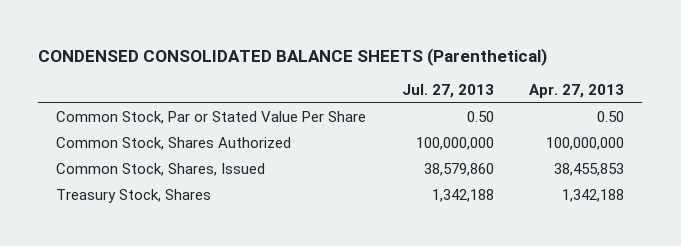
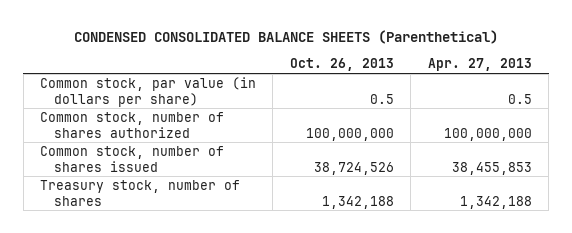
[401,84,494,99] Jul. 27, 2013 -> none
none -> [289,58,394,72] Oct. 26, 2013
[56,111,367,125] Common Stock, Par or Stated Value Per Share -> [40,76,257,107] Common stock, par value (in dollars per share)
[597,111,625,123] 0.50 -> [507,93,532,104] 0.5
[56,137,292,151] Common Stock, Shares Authorized -> [40,111,225,138] Common stock, number of shares authorized
[56,163,266,177] Common Stock, Shares, Issued -> [40,145,225,172] Common stock, number of shares issued
[56,189,212,204] Treasury Stock, Shares -> [40,179,241,206] Treasury stock, number of shares

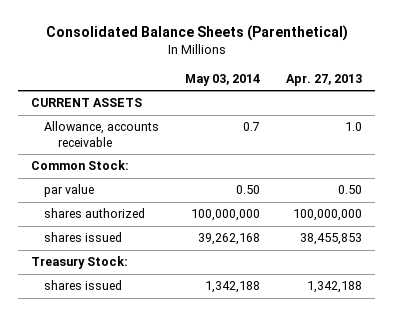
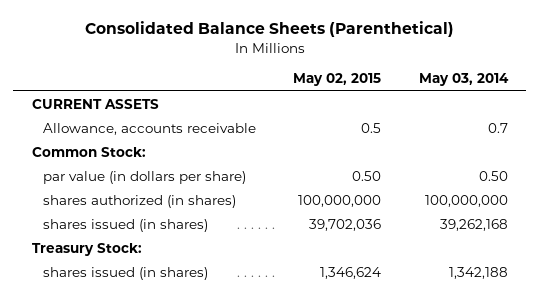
[286,73,363,86] Apr. 27, 2013 -> none
none -> [293,73,382,87] May 02, 2015
[44,184,95,198] par value -> [43,170,247,184] par value (in dollars per share)
[44,208,146,219] shares authorized -> [43,194,237,208] shares authorized (in shares)
[44,232,123,243] shares issued -> [43,218,209,232] shares issued (in shares)
[44,280,123,291] shares issued -> [43,266,209,280] shares issued (in shares)

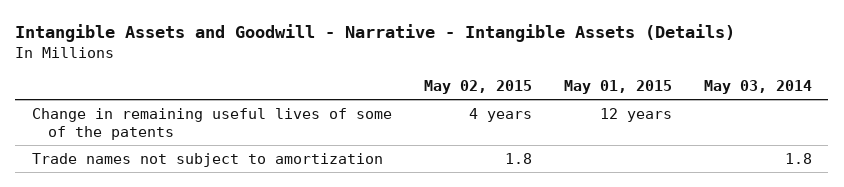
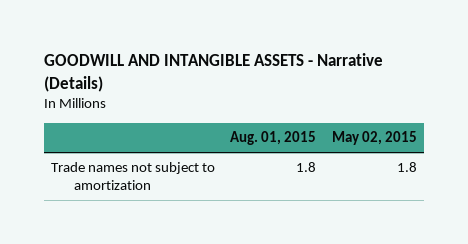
[15,24,736,43] Intangible Assets and Goodwill - Narrative - Intangible Assets (Details) -> [43,53,383,92] GOODWILL AND INTANGIBLE ASSETS - Narrative (Details)
[563,80,672,95] May 01, 2015 -> none
[704,80,813,95] May 03, 2014 -> none
none -> [230,131,317,146] Aug. 01, 2015
[31,107,392,141] Change in remaining useful lives of some of the patents -> none

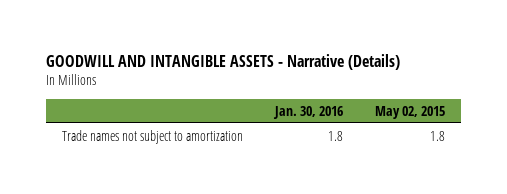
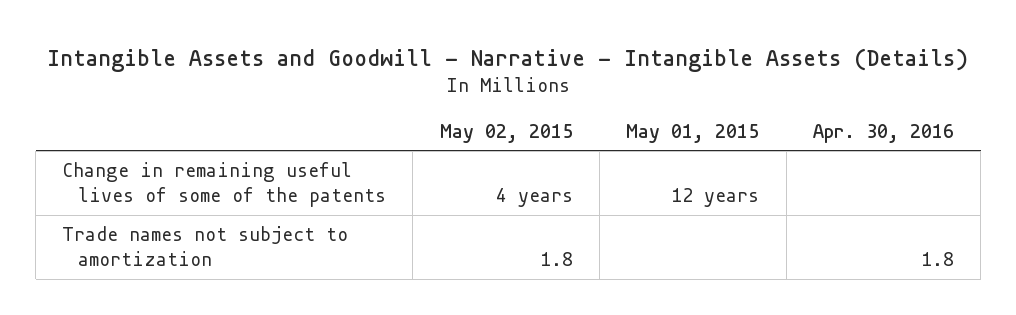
[46,54,401,71] GOODWILL AND INTANGIBLE ASSETS - Narrative (Details) -> [47,47,969,72] Intangible Assets and Goodwill - Narrative - Intangible Assets (Details)
[273,105,344,119] Jan. 30, 2016 -> none
none -> [626,123,760,143] May 01, 2015
none -> [813,123,955,143] Apr. 30, 2016
none -> [62,162,387,208] Change in remaining useful lives of some of the patents

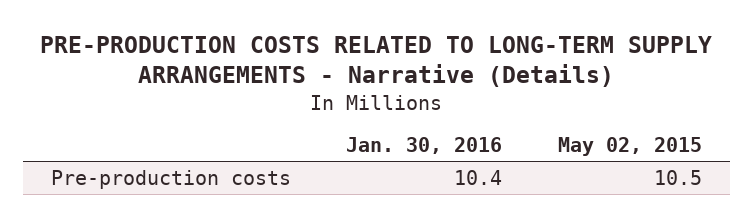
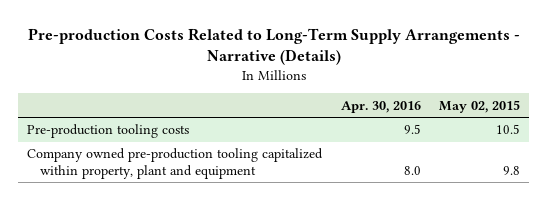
[40,36,713,88] PRE-PRODUCTION COSTS RELATED TO LONG-TERM SUPPLY ARRANGEMENTS - Narrative (Details) -> [27,27,520,66] Pre-production Costs Related to Long-Term Supply Arrangements - Narrative (Details)
[346,137,503,155] Jan. 30, 2016 -> none
none -> [340,100,421,113] Apr. 30, 2016
[50,170,291,190] Pre-production costs -> [27,124,190,139] Pre-production tooling costs
none -> [27,148,324,179] Company owned pre-production tooling capitalized within property, plant and equipment

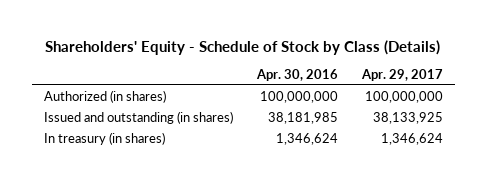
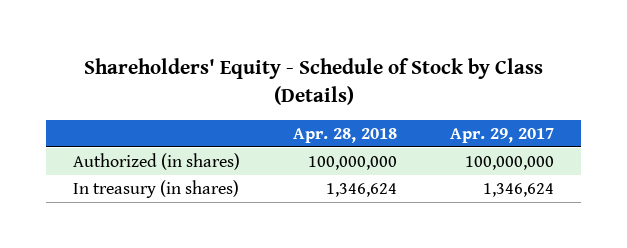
[255,69,338,82] Apr. 30, 2016 -> none
none -> [293,127,398,143] Apr. 28, 2018
[43,110,233,124] Issued and outstanding (in shares) -> none

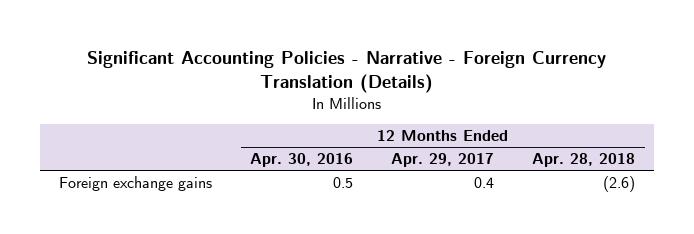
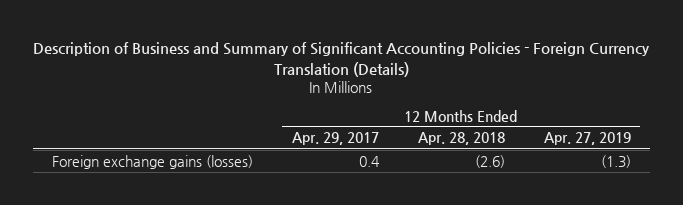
[87,51,607,94] Significant Accounting Policies - Narrative - Foreign Currency Translation (Details) -> [33,42,651,77] Description of Business and Summary of Significant Accounting Policies - Foreign Currency Translation (Details)
[250,153,354,168] Apr. 30, 2016 -> none
none -> [543,132,631,146] Apr. 27, 2019
[59,175,213,191] Foreign exchange gains -> [52,154,254,169] Foreign exchange gains (losses)

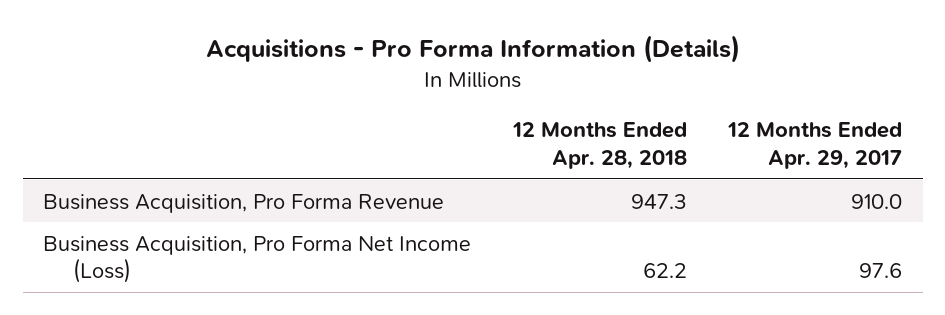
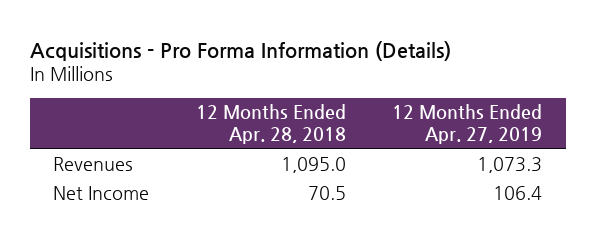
[726,122,902,169] 12 Months Ended Apr. 29, 2017 -> none
none -> [392,104,543,144] 12 Months Ended Apr. 27, 2019
[43,193,445,213] Business Acquisition, Pro Forma Revenue -> none
none -> [53,156,134,171] Revenues
[43,235,472,284] Business Acquisition, Pro Forma Net Income (Loss) -> [53,185,150,200] Net Income
[642,263,687,279] 62.2 -> [307,185,346,200] 70.5

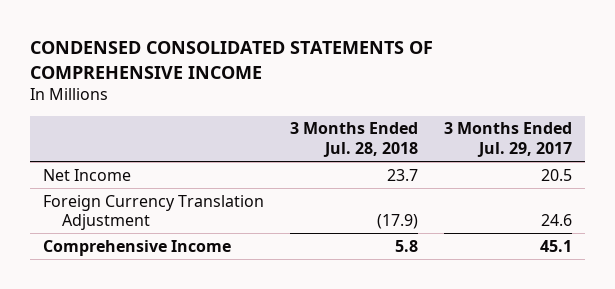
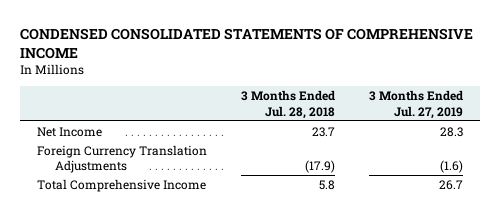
[444,122,573,158] 3 Months Ended Jul. 29, 2017 -> none
none -> [369,90,464,119] 3 Months Ended Jul. 27, 2019
[42,194,264,231] Foreign Currency Translation Adjustment -> [37,144,208,174] Foreign Currency Translation Adjustments
[42,239,231,256] Comprehensive Income -> [37,178,207,192] Total Comprehensive Income

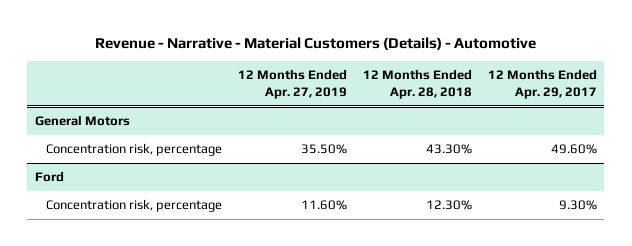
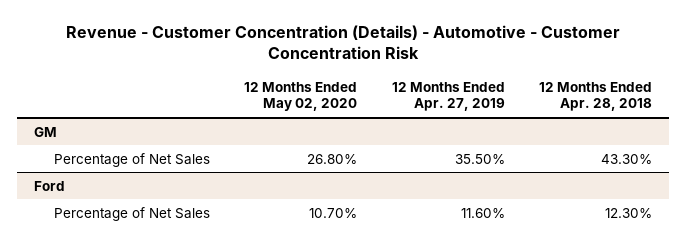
[94,36,536,50] Revenue - Narrative - Material Customers (Details) - Automotive -> [66,25,621,60] Revenue - Customer Concentration (Details) - Automotive - Customer Concentration Risk
[487,69,597,100] 12 Months Ended Apr. 29, 2017 -> none
none -> [244,81,358,112] 12 Months Ended May 02, 2020
[35,115,131,127] General Motors -> [33,126,57,137] GM
[45,143,222,157] Concentration risk, percentage -> [53,152,210,167] Percentage of Net Sales
[45,199,222,213] Concentration risk, percentage -> [53,206,210,221] Percentage of Net Sales

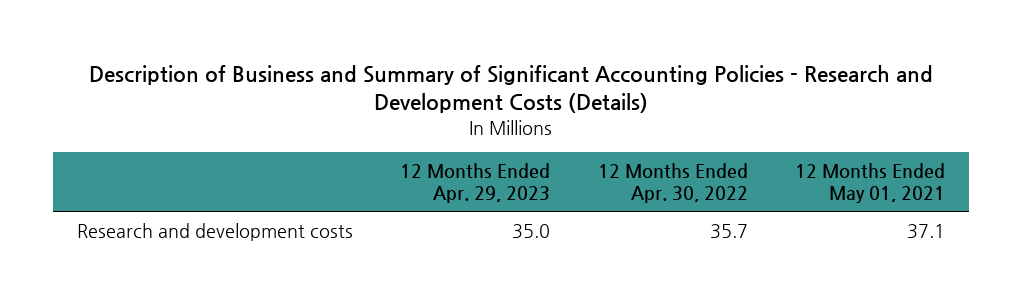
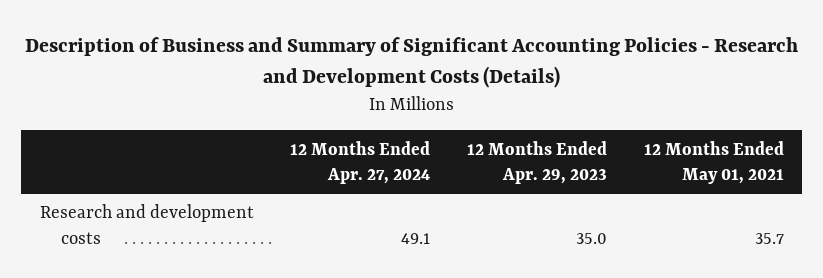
[597,162,748,204] 12 Months Ended Apr. 30, 2022 -> none
none -> [290,140,431,185] 12 Months Ended Apr. 27, 2024
[907,223,946,239] 37.1 -> [754,233,784,245] 35.7

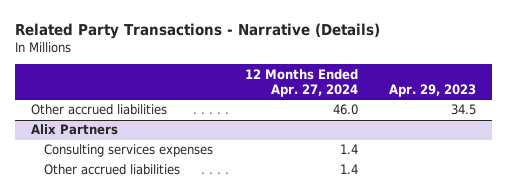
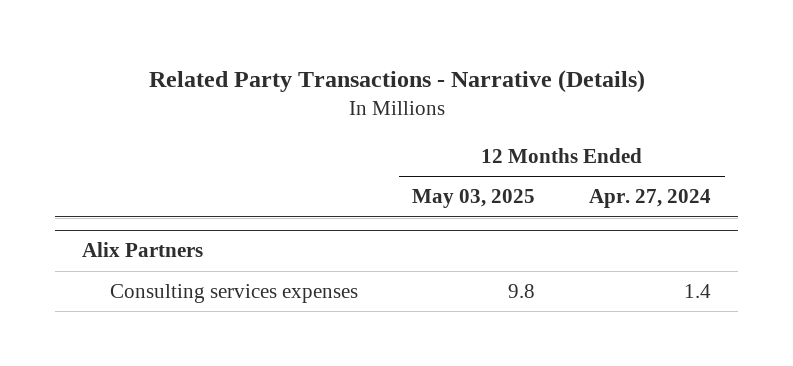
[389,84,477,98] Apr. 29, 2023 -> none
none -> [412,189,536,209] May 03, 2025
[31,104,168,116] Other accrued liabilities -> none
[43,164,180,176] Other accrued liabilities -> none

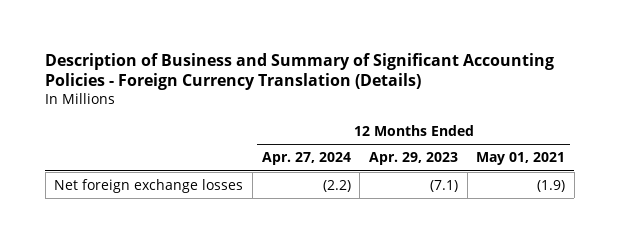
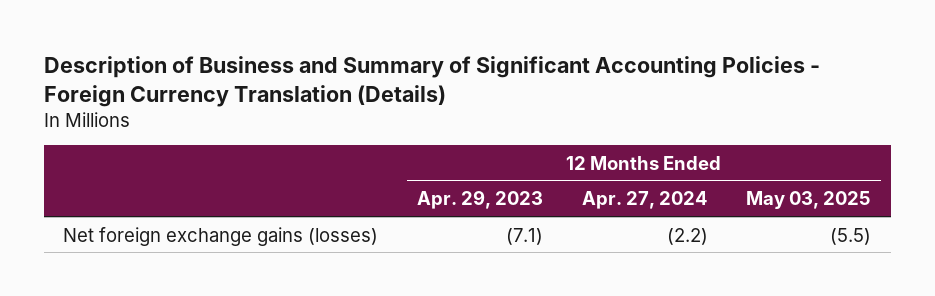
[476,152,566,166] May 01, 2021 -> none
none -> [746,191,872,210] May 03, 2025
[54,178,244,193] Net foreign exchange losses -> [63,226,379,246] Net foreign exchange gains (losses)

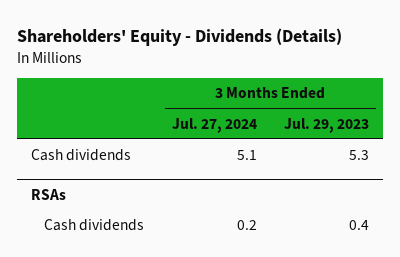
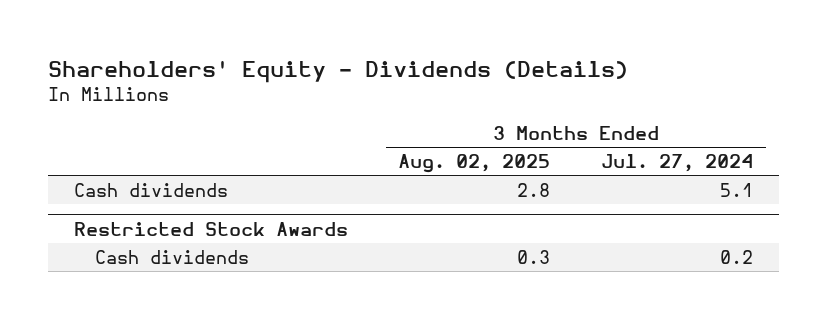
[284,117,370,133] Jul. 29, 2023 -> none
none -> [398,154,551,174] Aug. 02, 2025
[31,188,67,200] RSAs -> [73,221,348,236] Restricted Stock Awards

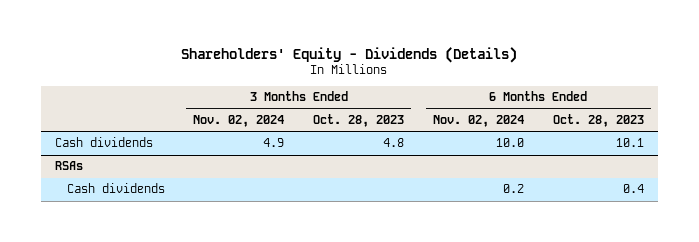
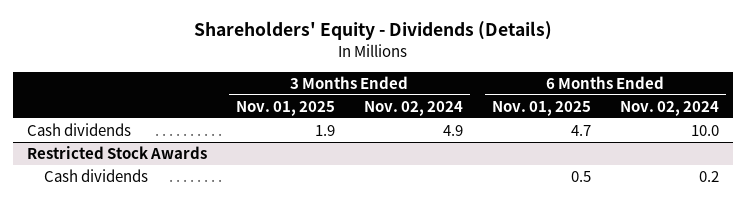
[313,114,405,128] Oct. 28, 2023 -> none
[552,114,644,128] Oct. 28, 2023 -> none
none -> [235,100,335,116] Nov. 01, 2025
none -> [491,100,591,116] Nov. 01, 2025
[55,161,84,171] RSAs -> [27,145,208,159] Restricted Stock Awards

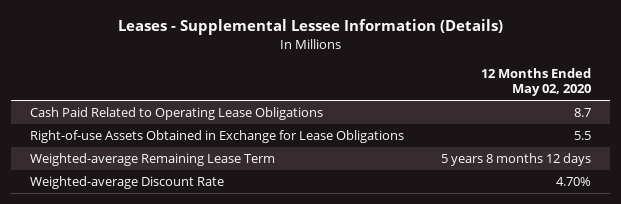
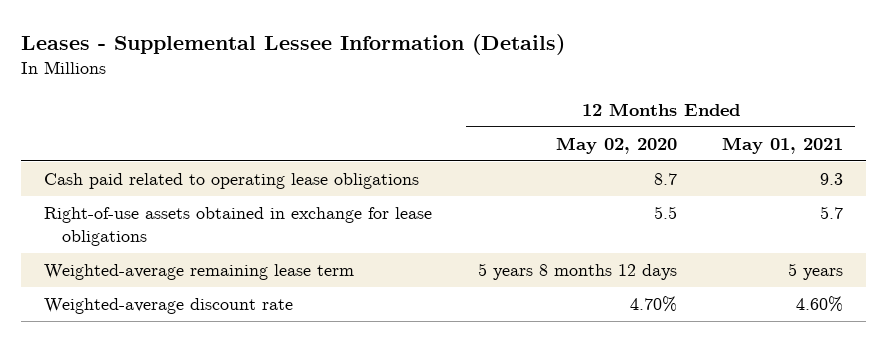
none -> [722,137,844,155] May 01, 2021
[29,107,323,121] Cash Paid Related to Operating Lease Obligations -> [44,173,420,190] Cash paid related to operating lease obligations
[29,130,404,144] Right-of-use Assets Obtained in Exchange for Lease Obligations -> [44,207,433,246] Right-of-use assets obtained in exchange for lease obligations
[29,153,275,167] Weighted-average Remaining Lease Term -> [44,264,355,281] Weighted-average remaining lease term
[29,176,224,190] Weighted-average Discount Rate -> [44,298,294,315] Weighted-average discount rate

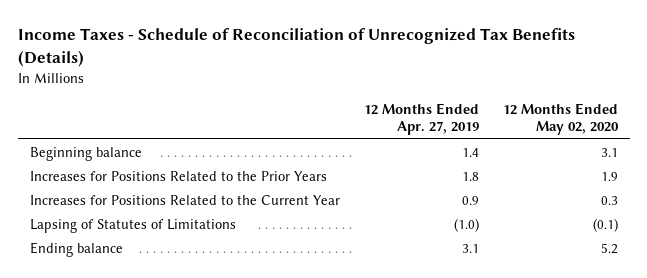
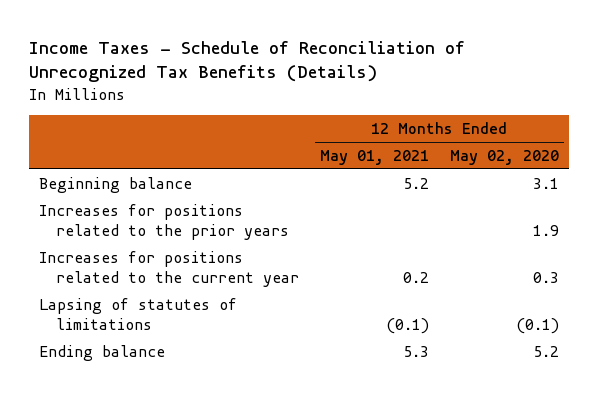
[363,102,479,136] 12 Months Ended Apr. 27, 2019 -> none
none -> [319,149,429,165] May 01, 2021
[29,170,327,181] Increases for Positions Related to the Prior Years -> [39,203,290,240] Increases for positions related to the prior years
[29,194,340,205] Increases for Positions Related to the Current Year -> [39,250,300,287] Increases for positions related to the current year
[29,218,236,233] Lapsing of Statutes of Limitations -> [39,297,238,330] Lapsing of statutes of limitations

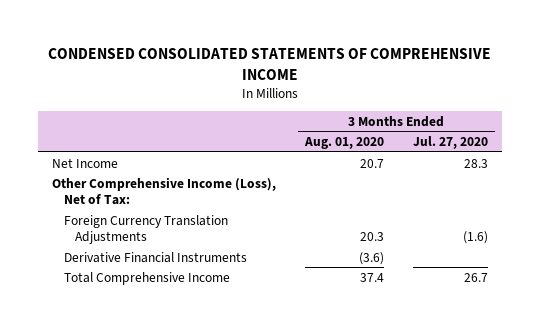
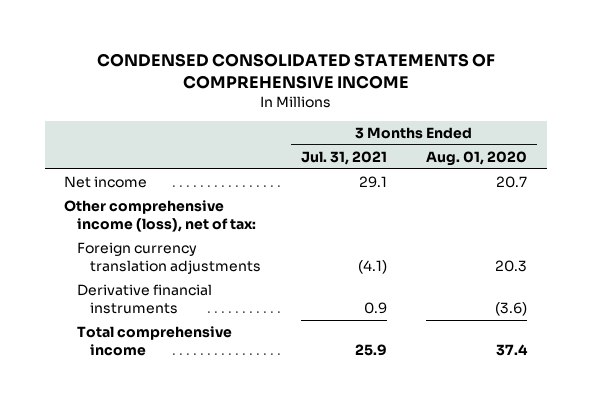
[412,136,488,150] Jul. 27, 2020 -> none
none -> [300,151,387,166] Jul. 31, 2021
[52,157,119,168] Net Income -> [64,176,148,189] Net income
[52,176,277,206] Other Comprehensive Income (Loss), Net of Tax: -> [64,200,257,232] Other comprehensive income (loss), net of tax:
[63,214,228,245] Foreign Currency Translation Adjustments -> [77,242,262,274] Foreign currency translation adjustments
[63,251,247,263] Derivative Financial Instruments -> [77,284,213,314] Derivative financial instruments
[63,271,230,285] Total Comprehensive Income -> [77,326,233,356] Total comprehensive income

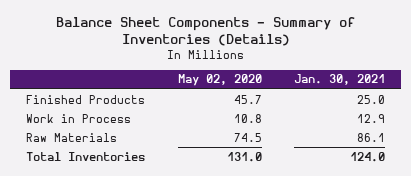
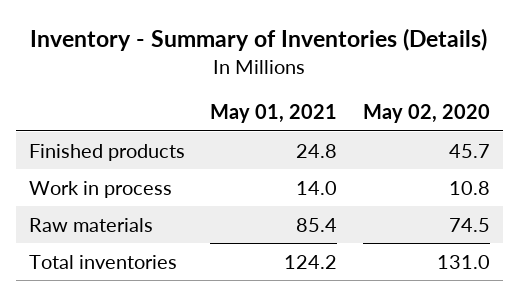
[55,17,355,46] Balance Sheet Components - Summary of Inventories (Details) -> [30,27,488,51] Inventory - Summary of Inventories (Details)
[294,74,386,86] Jan. 30, 2021 -> none
none -> [210,104,338,124] May 01, 2021
[26,94,146,104] Finished Products -> [29,143,186,161] Finished products
[26,113,132,123] Work in Process -> [29,180,173,198] Work in process
[26,132,118,142] Raw Materials -> [29,217,154,232] Raw materials
[26,151,146,161] Total Inventories -> [29,254,178,269] Total inventories

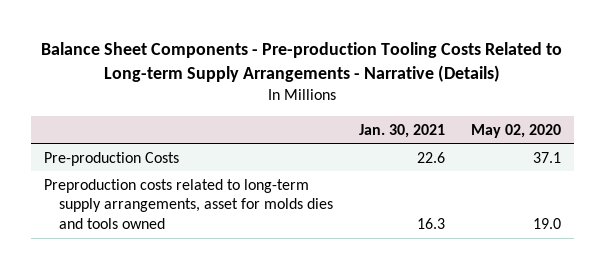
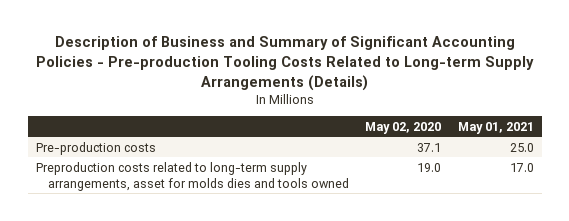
[41,41,563,83] Balance Sheet Components - Pre-production Tooling Costs Related to Long-term Supply Arrangements - Narrative (Details) -> [35,36,534,91] Description of Business and Summary of Significant Accounting Policies - Pre-production Tooling Costs Related to Long-term Supply Arrangements (Details)
[358,123,445,138] Jan. 30, 2021 -> none
none -> [457,121,534,134] May 01, 2021
[43,151,179,166] Pre-production Costs -> [35,141,156,155] Pre-production costs

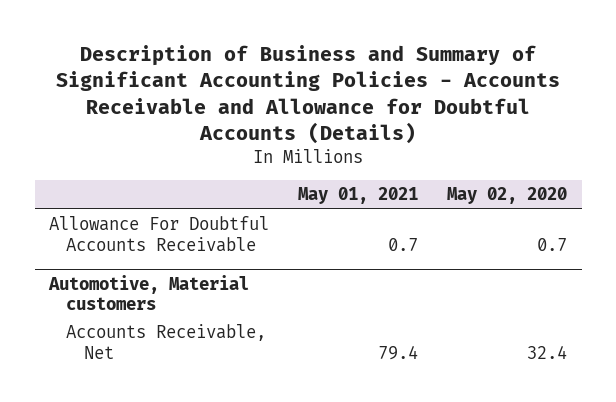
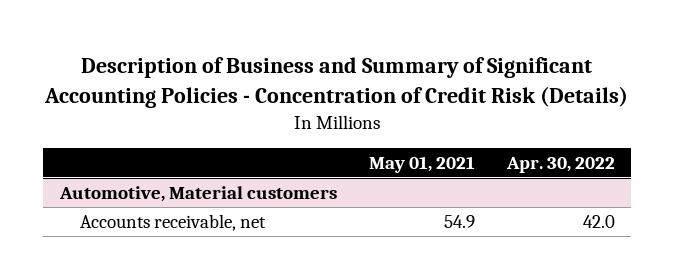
[56,44,561,144] Description of Business and Summary of Significant Accounting Policies - Accounts Receivable and Allowance for Doubtful Accounts (Details) -> [44,57,629,108] Description of Business and Summary of Significant Accounting Policies - Concentration of Credit Risk (Details)
[447,187,568,205] May 02, 2020 -> none
none -> [505,156,615,173] Apr. 30, 2022
[49,216,270,252] Allowance For Doubtful Accounts Receivable -> none
[66,324,267,359] Accounts Receivable, Net -> [79,214,266,232] Accounts receivable, net
[378,344,419,360] 79.4 -> [443,215,475,229] 54.9

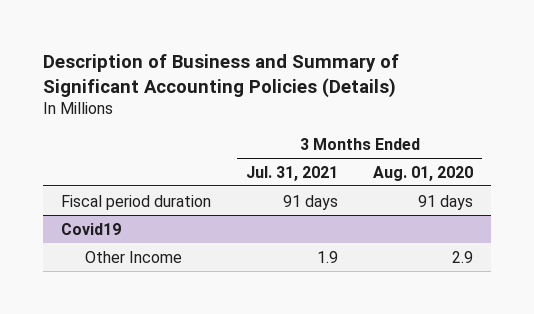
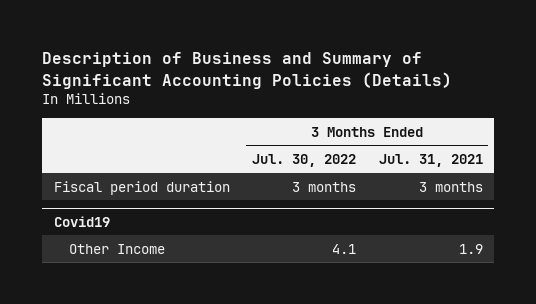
[373,165,474,181] Aug. 01, 2020 -> none
none -> [252,154,357,168] Jul. 30, 2022
[282,194,338,210] 91 days -> [418,181,483,192] 3 months

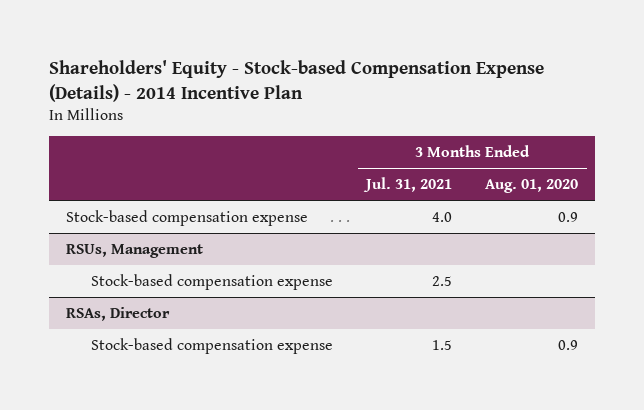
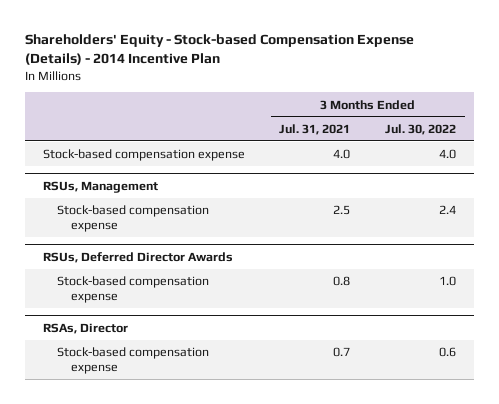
[485,179,579,194] Aug. 01, 2020 -> none
none -> [385,123,457,135] Jul. 30, 2022
none -> [42,251,233,263] RSUs, Deferred Director Awards
none -> [56,276,209,304] Stock-based compensation expense
[432,339,453,350] 1.5 -> [333,347,351,358] 0.7

